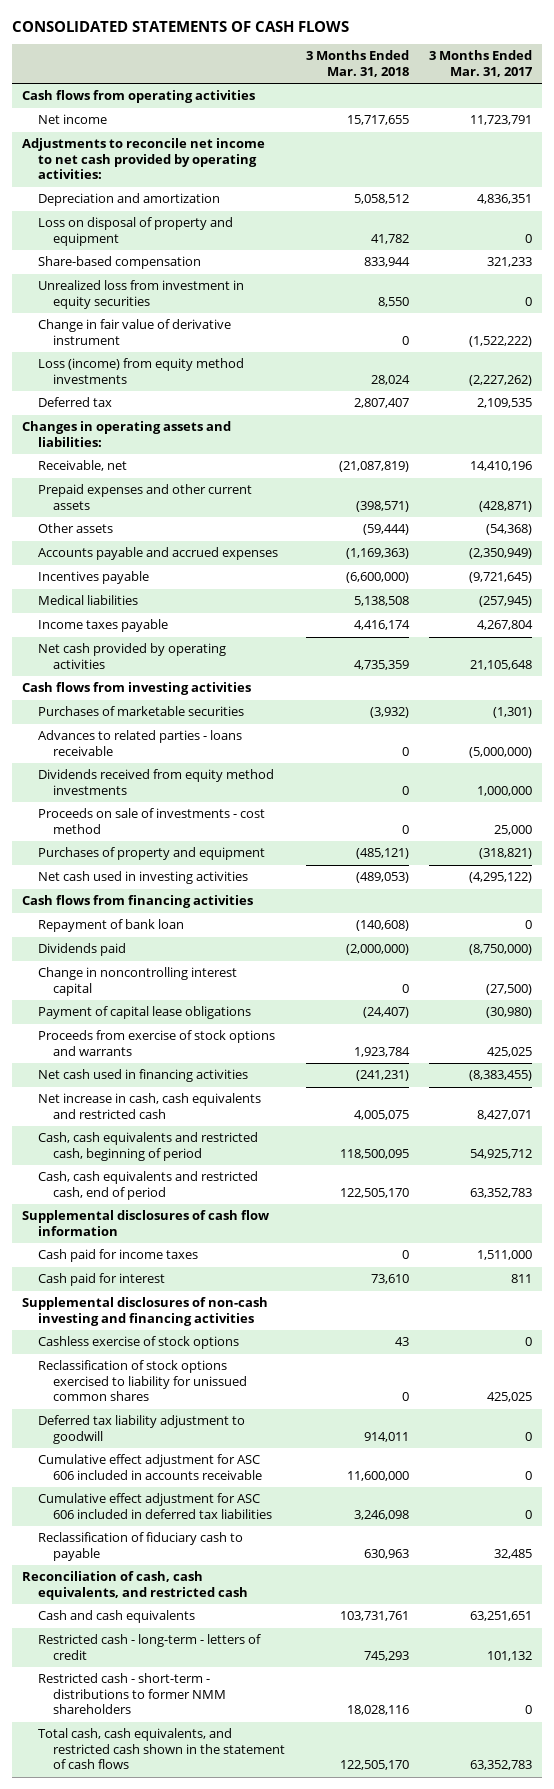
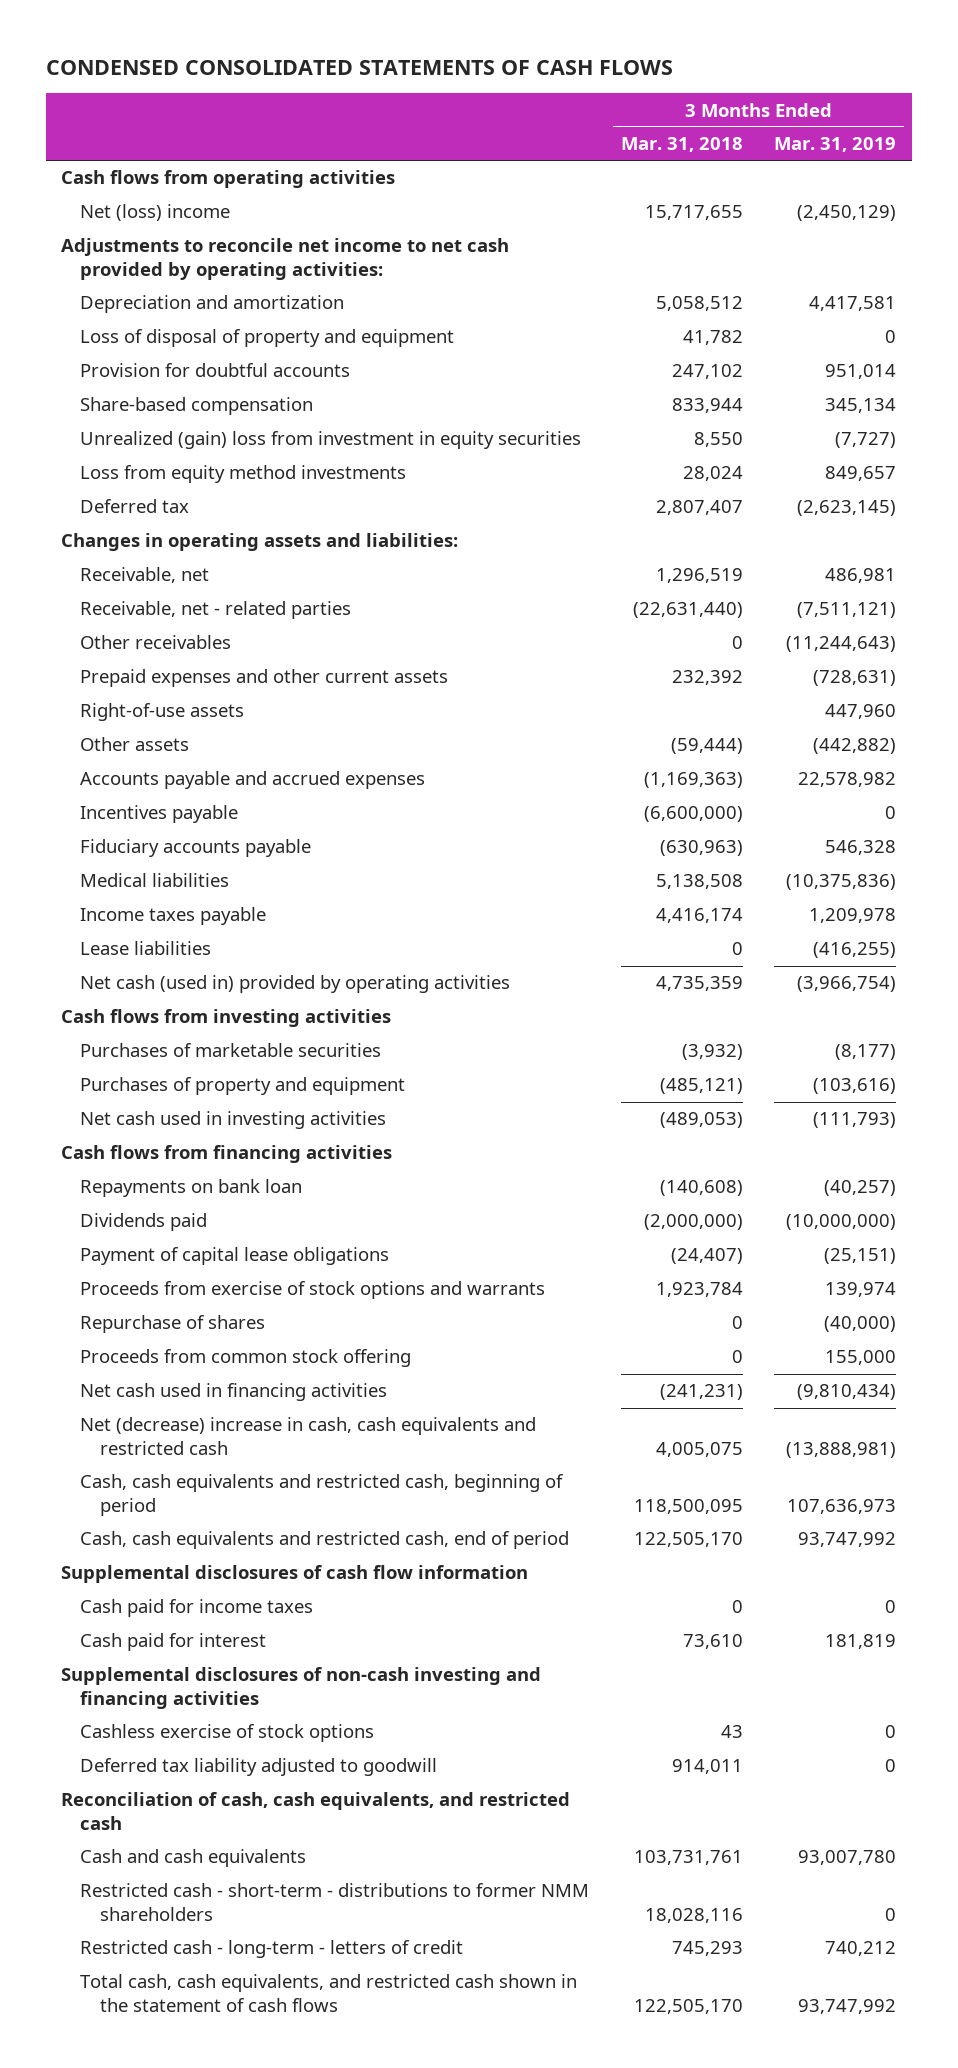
[12,20,350,32] CONSOLIDATED STATEMENTS OF CASH FLOWS -> [45,59,673,75] CONDENSED CONSOLIDATED STATEMENTS OF CASH FLOWS
[428,50,533,77] 3 Months Ended Mar. 31, 2017 -> none
none -> [774,137,897,153] Mar. 31, 2019
[37,114,107,125] Net income -> [80,204,231,222] Net (loss) income
[37,217,233,246] Loss on disposal of property and equipment -> [80,329,455,348] Loss of disposal of property and equipment
none -> [80,363,351,378] Provision for doubtful accounts
[37,319,231,345] Change in fair value of derivative instrument -> none
[37,280,244,309] Unrealized loss from investment in equity securities -> [80,431,582,450] Unrealized (gain) loss from investment in equity securities
[37,358,244,384] Loss (income) from equity method investments -> [80,465,407,484] Loss from equity method investments
[338,461,409,473] (21,087,819) -> [655,568,743,584] 1,296,519
none -> [80,601,352,620] Receivable, net - related parties
none -> [80,635,232,650] Other receivables
[355,500,409,512] (398,571) -> [671,670,743,686] 232,392
none -> [80,703,245,722] Right-of-use assets
none -> [80,839,312,858] Fiduciary accounts payable
none -> [80,941,212,956] Lease liabilities
[37,643,226,669] Net cash provided by operating activities -> [80,975,511,994] Net cash (used in) provided by operating activities
[37,730,242,756] Advances to related parties - loans receivable -> none
[37,769,274,795] Dividends received from equity method investments -> none
[37,808,265,834] Proceeds on sale of investments - cost method -> none
[37,919,184,933] Repayment of bank loan -> [80,1179,303,1198] Repayments on bank loan
[37,967,237,996] Change in noncontrolling interest capital -> none
none -> [80,1315,266,1334] Repurchase of shares
none -> [80,1349,412,1368] Proceeds from common stock offering
[37,1093,261,1119] Net increase in cash, cash equivalents and restricted cash -> [80,1417,537,1456] Net (decrease) increase in cash, cash equivalents and restricted cash
[37,1360,248,1402] Reclassification of stock options exercised to liability for unissued common shares -> none
[37,1454,263,1480] Cumulative effect adjustment for ASC 606 included in accounts receivable -> none
[37,1493,273,1519] Cumulative effect adjustment for ASC 606 included in deferred tax liabilities -> none
[37,1532,243,1561] Reclassification of fiduciary cash to payable -> none
[37,1415,245,1444] Deferred tax liability adjustment to goodwill -> [80,1758,438,1777] Deferred tax liability adjusted to goodwill
[37,1634,261,1660] Restricted cash - long-term - letters of credit -> [80,1940,464,1959] Restricted cash - long-term - letters of credit

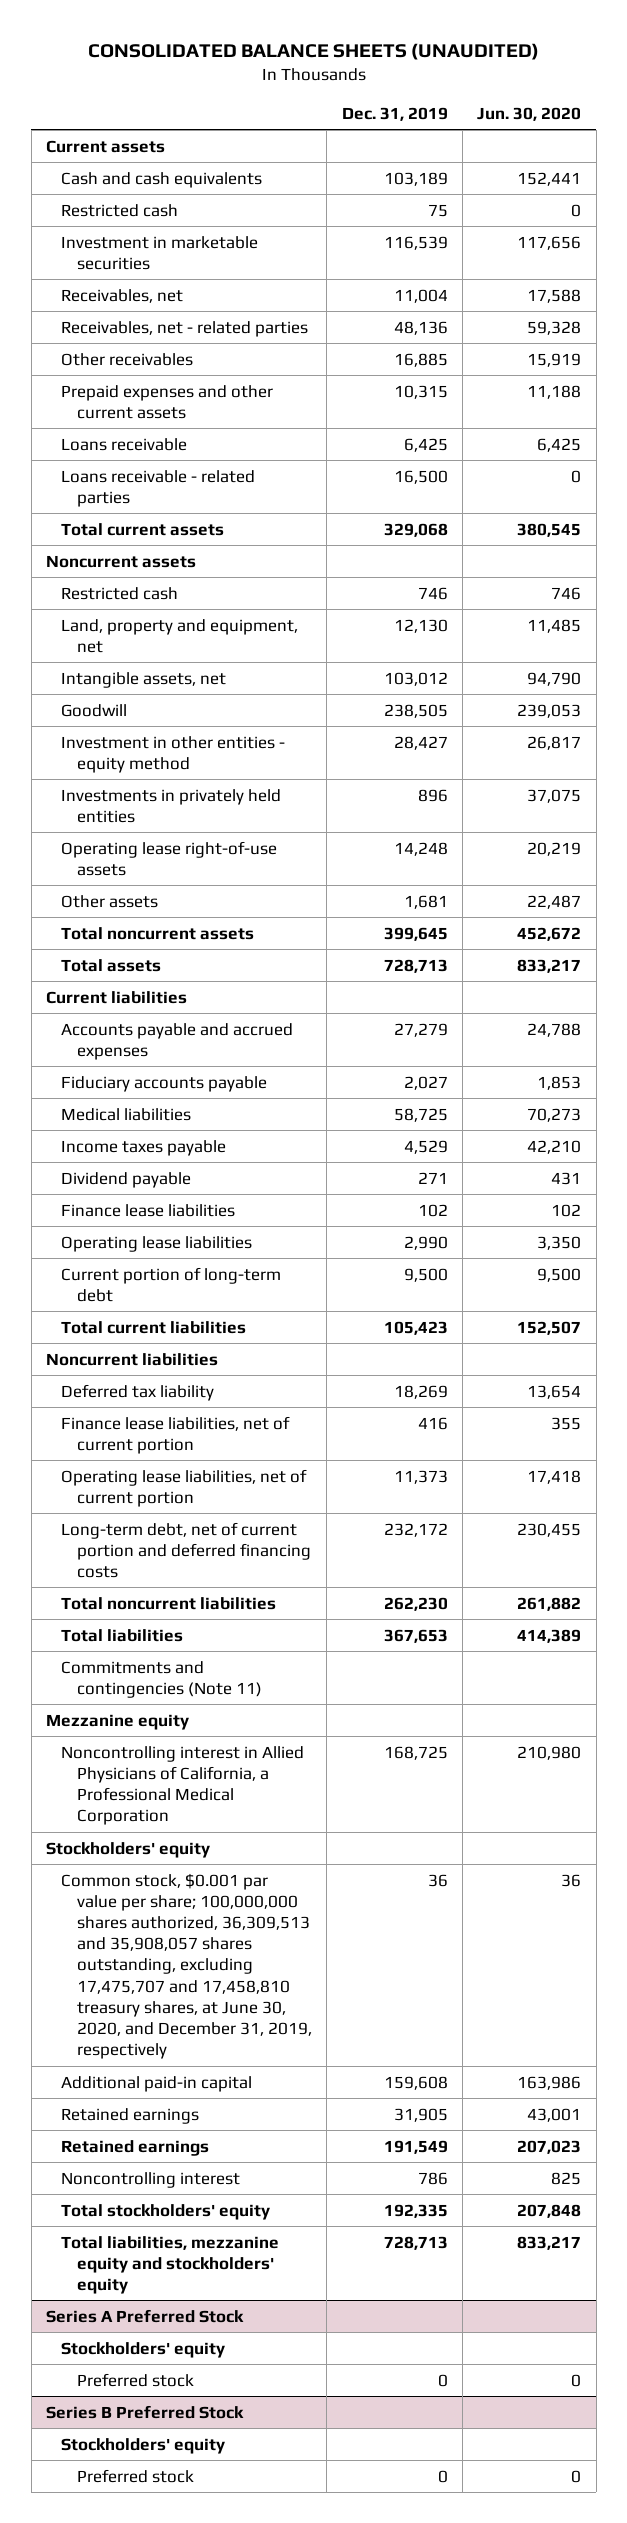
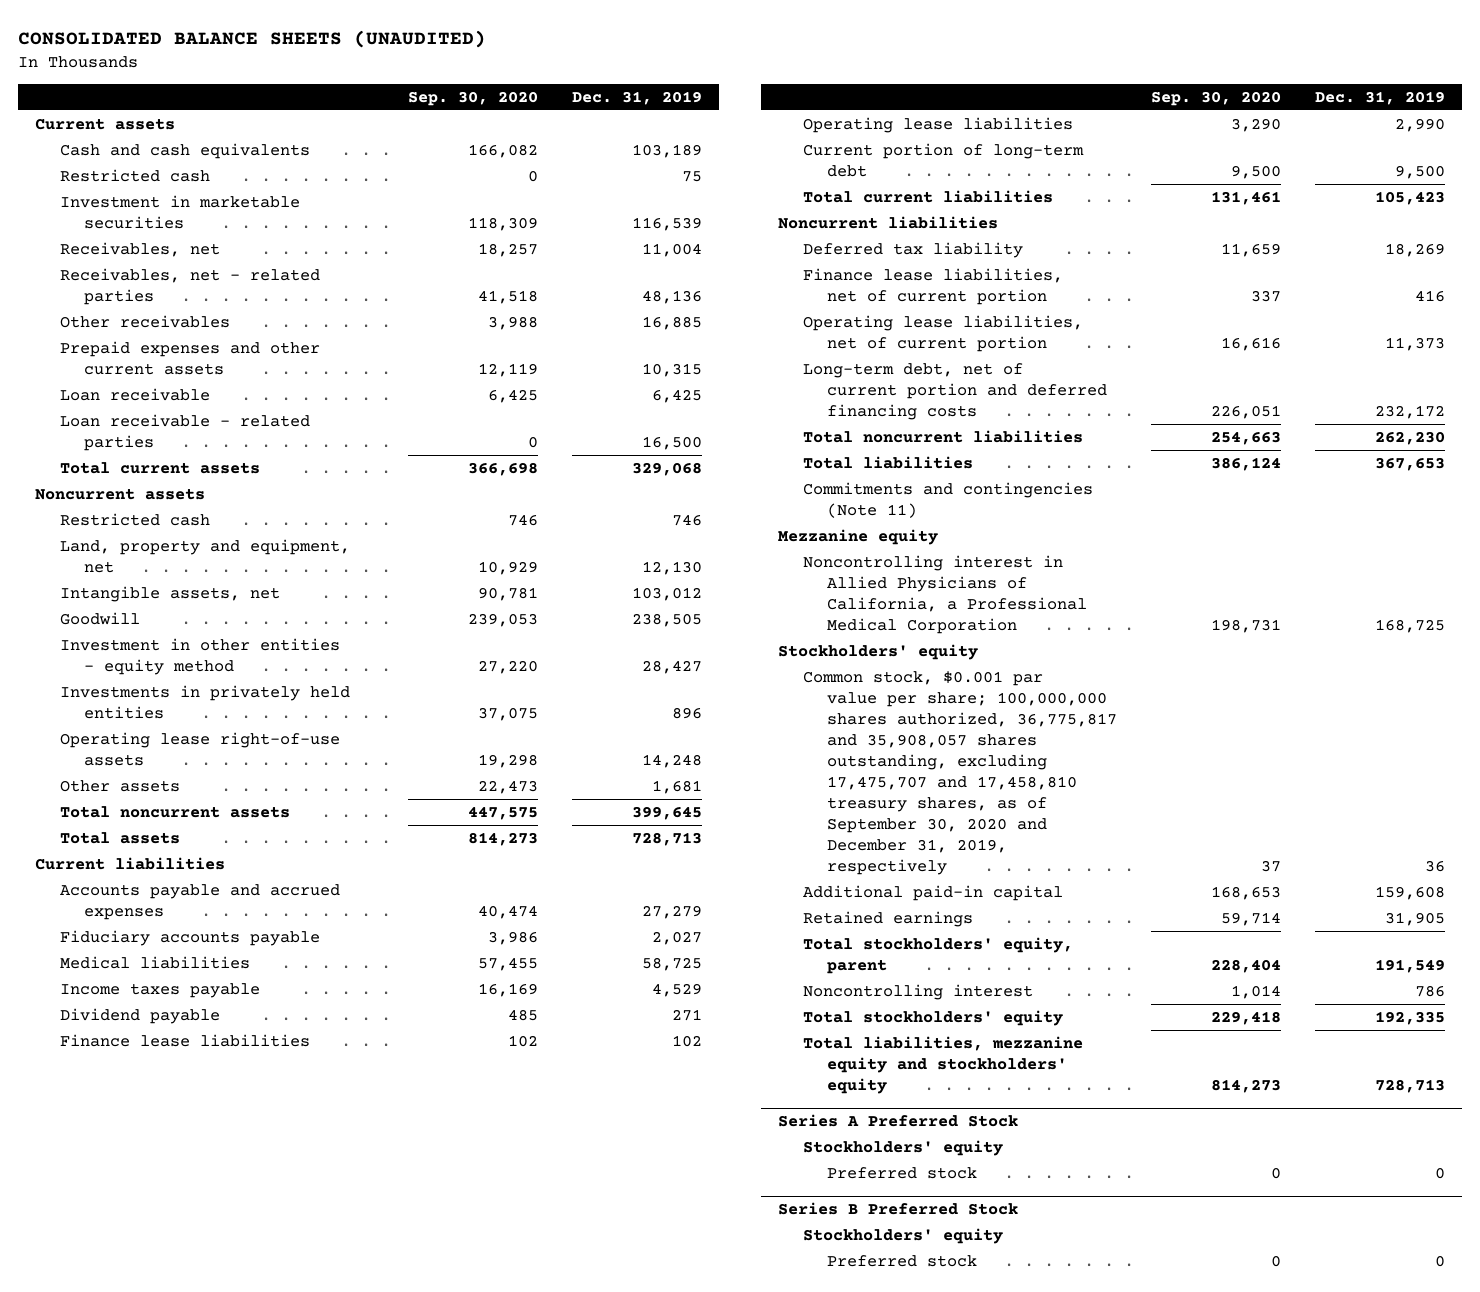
[477,106,582,121] Jun. 30, 2020 -> none
none -> [408,90,539,106] Sep. 30, 2020
[61,437,188,451] Loans receivable -> [59,387,210,401] Loan receivable
[61,469,256,507] Loans receivable - related parties -> [59,413,310,451] Loan receivable - related parties
[61,1872,312,2060] Common stock, $0.001 par value per share; 100,000,000 shares authorized, 36,309,513 and 35,908,057 shares outstanding, excluding 17,475,707 and 17,458,810 treasury shares, at June 30, 2020, and December 31, 2019, respectively -> [802,670,1118,876] Common stock, $0.001 par value per share; 100,000,000 shares authorized, 36,775,817 and 35,908,057 shares outstanding, excluding 17,475,707 and 17,458,810 treasury shares, as of September 30, 2020 and December 31, 2019, respectively
[61,2139,210,2156] Retained earnings -> [802,936,1073,974] Total stockholders' equity, parent

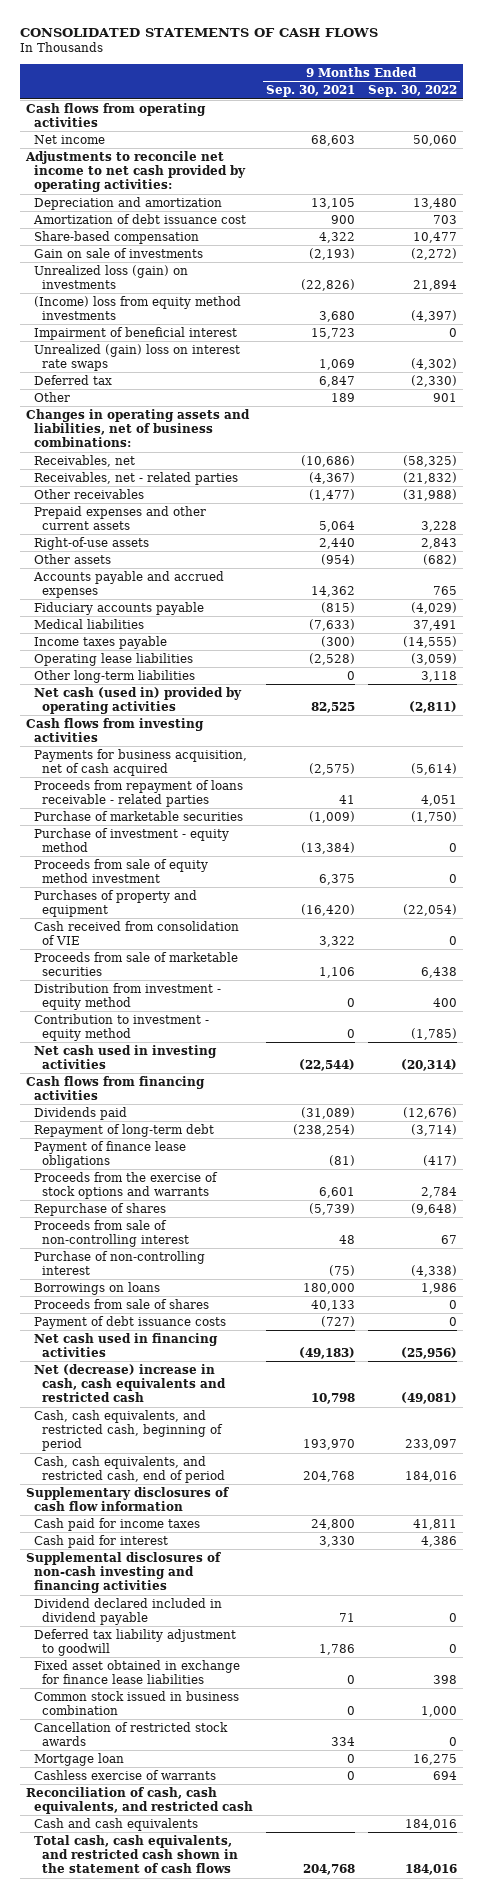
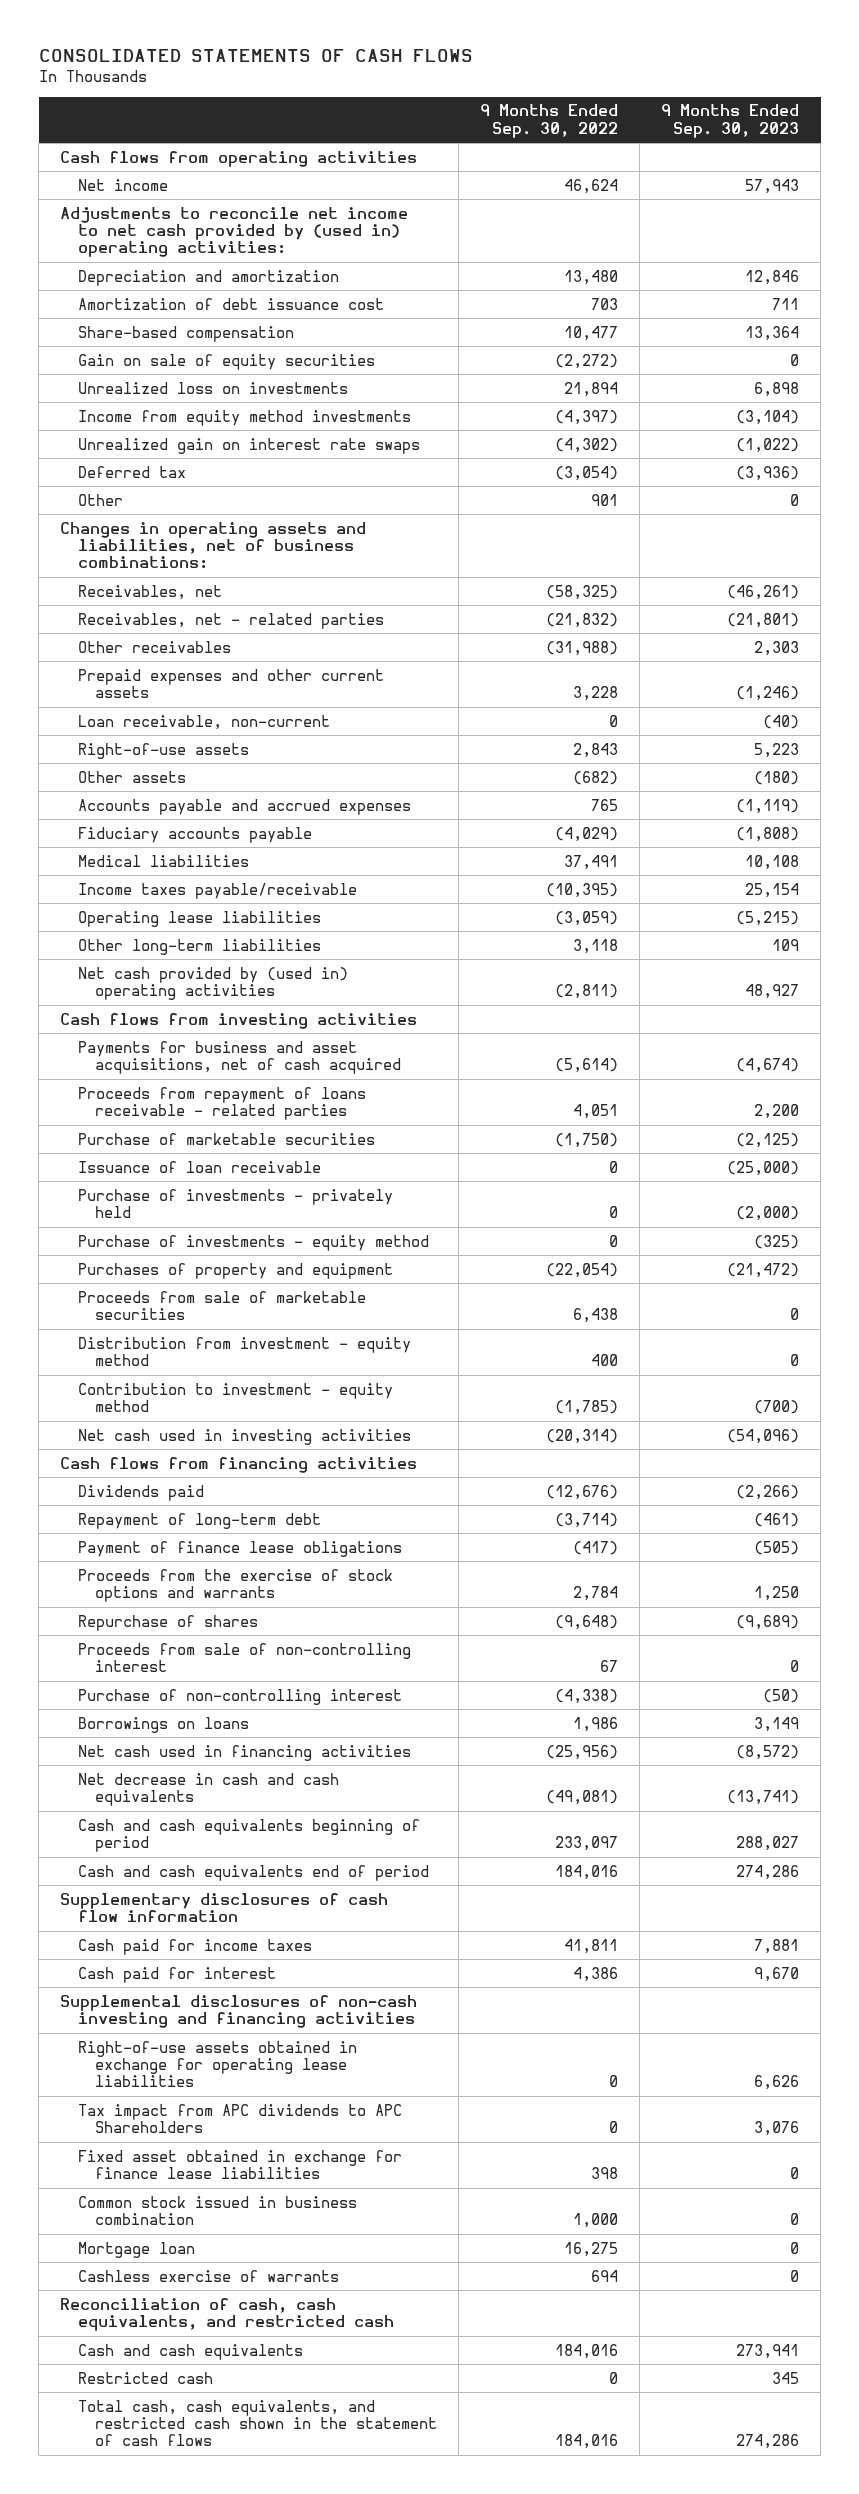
[265,84,355,97] Sep. 30, 2021 -> none
none -> [661,104,800,138] 9 Months Ended Sep. 30, 2023
[412,134,457,146] 50,060 -> [563,178,618,194] 46,624
[24,150,246,192] Adjustments to reconcile net income to net cash provided by operating activities: -> [60,206,409,258] Adjustments to reconcile net income to net cash provided by (used in) operating activities:
[33,326,237,340] Impairment of beneficial interest -> none
[33,247,203,258] Gain on sale of investments -> [77,353,375,370] Gain on sale of equity securities
[33,264,188,289] Unrealized loss (gain) on investments -> [77,381,348,394] Unrealized loss on investments
[33,295,241,320] (Income) loss from equity method investments -> [77,409,411,426] Income from equity method investments
[33,343,240,371] Unrealized (gain) loss on interest rate swaps -> [77,437,420,454] Unrealized gain on interest rate swaps
[410,374,457,387] (2,330) -> [554,465,618,481] (3,054)
none -> [77,714,330,730] Loan receivable, non-current
[33,635,167,649] Income taxes payable -> [77,882,357,899] Income taxes payable/receivable
[402,635,457,648] (14,555) -> [545,882,618,898] (10,395)
[33,686,242,714] Net cash (used in) provided by operating activities -> [77,966,348,1001] Net cash provided by (used in) operating activities
[33,748,247,776] Payments for business acquisition, net of cash acquired -> [77,1040,401,1075] Payments for business and asset acquisitions, net of cash acquired
[33,858,208,883] Proceeds from sale of equity method investment -> none
none -> [77,1160,321,1173] Issuance of loan receivable
none -> [77,1188,393,1219] Purchase of investments - privately held
[33,827,229,852] Purchase of investment - equity method -> [77,1234,429,1251] Purchase of investments - equity method
[33,920,239,945] Cash received from consolidation of VIE -> none
[33,1298,209,1309] Proceeds from sale of shares -> none
[33,1315,226,1329] Payment of debt issuance costs -> none
[33,1363,226,1402] Net (decrease) increase in cash, cash equivalents and restricted cash -> [77,1772,339,1807] Net decrease in cash and cash equivalents
[33,1409,223,1451] Cash, cash equivalents, and restricted cash, beginning of period -> [77,1818,420,1853] Cash and cash equivalents beginning of period
[33,1455,225,1483] Cash, cash equivalents, and restricted cash, end of period -> [77,1864,429,1881] Cash and cash equivalents end of period
[33,1597,222,1625] Dividend declared included in dividend payable -> none
[33,1628,236,1656] Deferred tax liability adjustment to goodwill -> none
none -> [77,2040,357,2088] Right-of-use assets obtained in exchange for operating lease liabilities
none -> [77,2103,402,2134] Tax impact from APC dividends to APC Shareholders
[33,1721,228,1746] Cancellation of restricted stock awards -> none
none -> [77,2371,213,2384] Restricted cash

